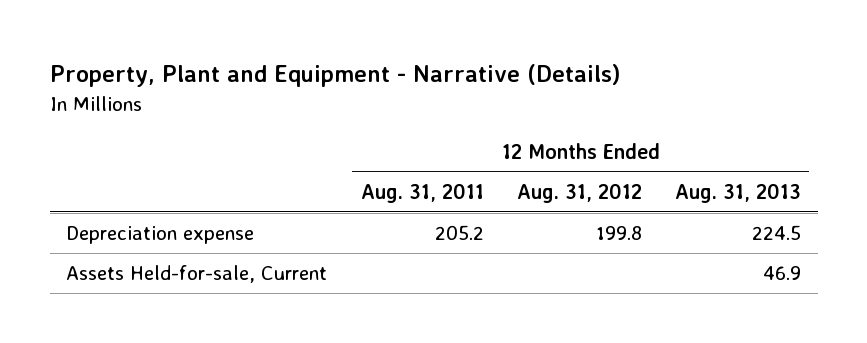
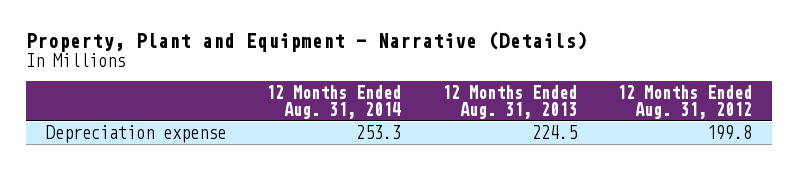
[360,182,484,203] Aug. 31, 2011 -> none
none -> [266,84,402,120] 12 Months Ended Aug. 31, 2014
[66,265,328,284] Assets Held-for-sale, Current -> none

